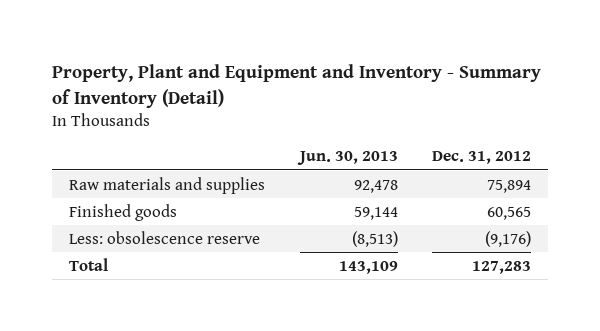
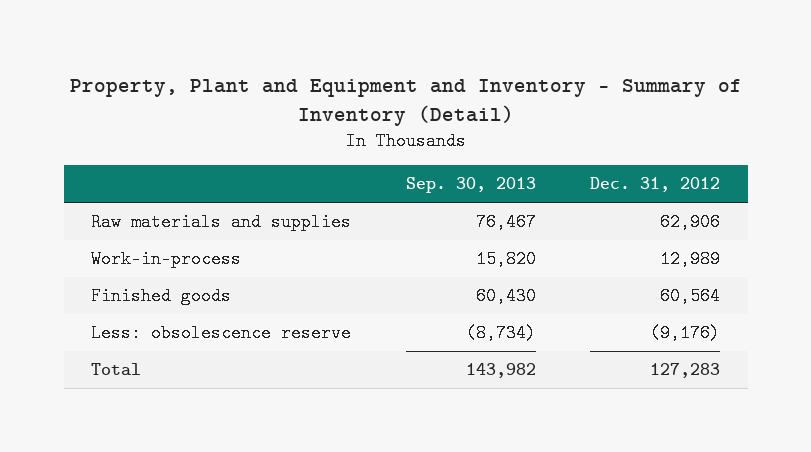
[296,151,398,166] Jun. 30, 2013 -> none
none -> [405,177,536,194] Sep. 30, 2013
[487,179,532,193] 75,894 -> [660,213,721,232] 62,906
none -> [91,250,242,269] Work-in-process
[487,206,532,220] 60,565 -> [660,287,721,306] 60,564

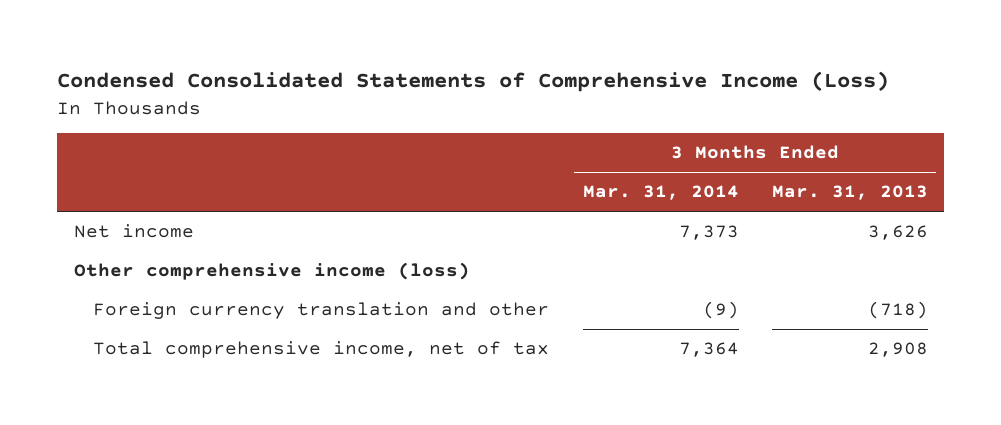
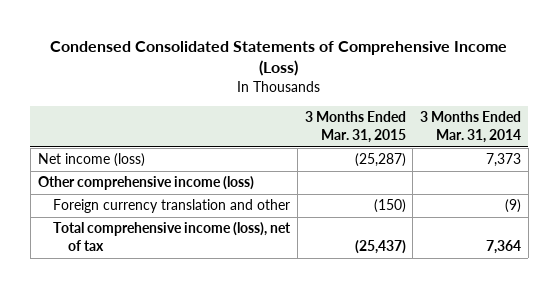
[771,185,928,201] Mar. 31, 2013 -> none
none -> [304,111,406,144] 3 Months Ended Mar. 31, 2015
[73,224,194,239] Net income -> [37,153,145,168] Net income (loss)
[93,341,550,359] Total comprehensive income, net of tax -> [52,222,291,252] Total comprehensive income (loss), net of tax

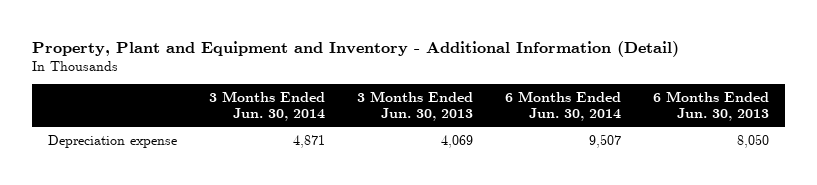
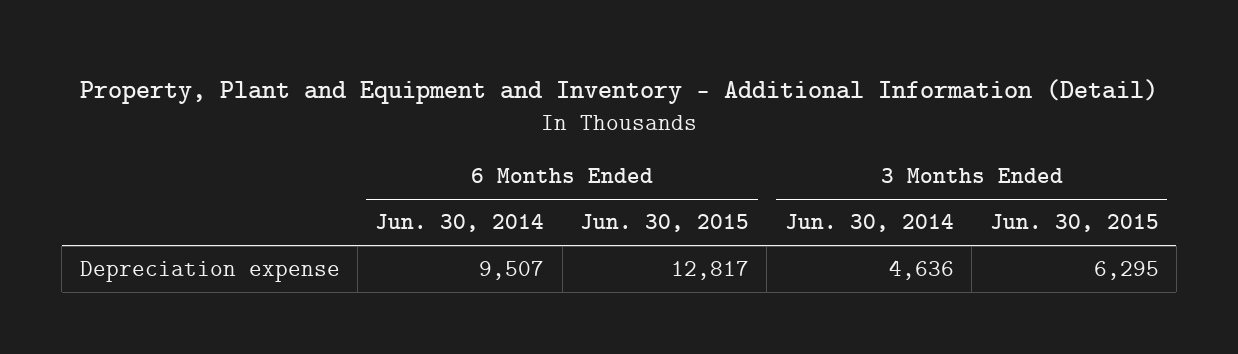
[356,90,473,121] 3 Months Ended Jun. 30, 2013 -> none
[652,90,769,121] 6 Months Ended Jun. 30, 2013 -> none
none -> [580,214,750,233] Jun. 30, 2015
none -> [989,214,1159,233] Jun. 30, 2015
[292,134,325,148] 4,871 -> [888,260,954,281] 4,636

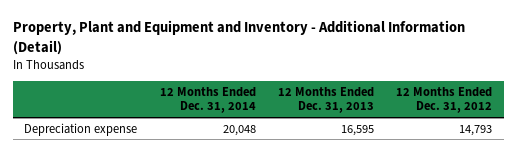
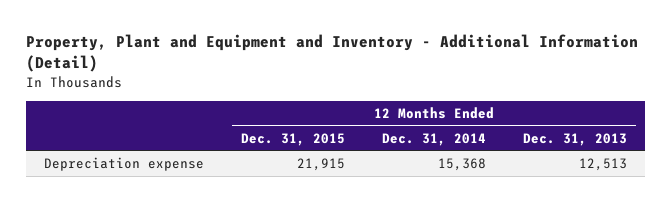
[396,86,493,114] 12 Months Ended Dec. 31, 2012 -> none
none -> [241,132,346,146] Dec. 31, 2015
[222,124,256,136] 20,048 -> [438,158,487,172] 15,368
[340,124,374,136] 16,595 -> [578,158,627,172] 12,513

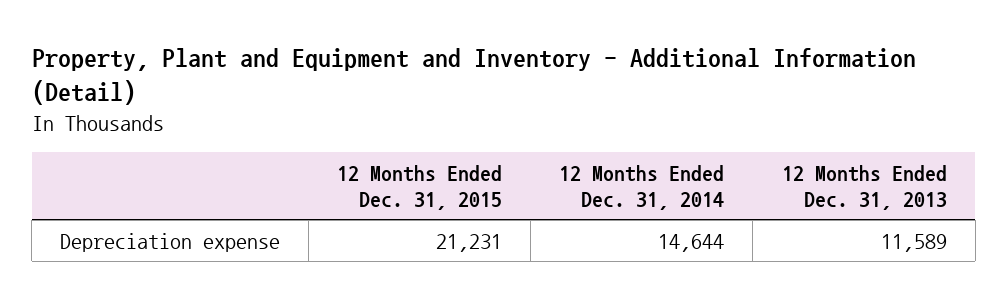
[297,158,346,172] 21,915 -> [436,233,503,252] 21,231
[438,158,487,172] 15,368 -> [658,233,725,252] 14,644
[578,158,627,172] 12,513 -> [880,233,947,252] 11,589

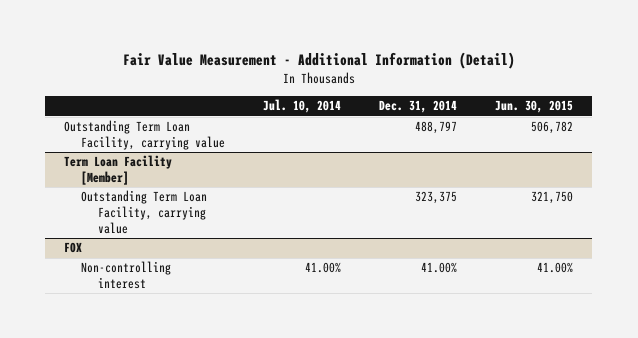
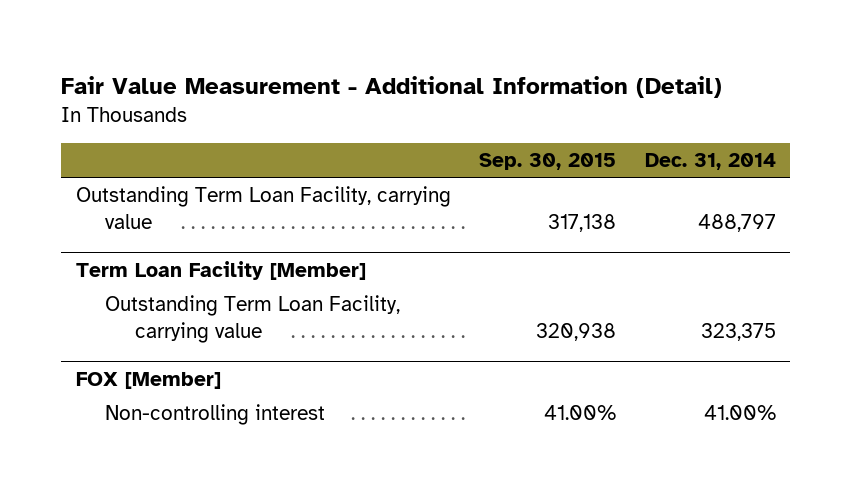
[263,99,342,114] Jul. 10, 2014 -> none
[495,100,574,114] Jun. 30, 2015 -> none
none -> [479,153,617,171] Sep. 30, 2015
[64,242,83,254] FOX -> [75,371,221,389] FOX [Member]

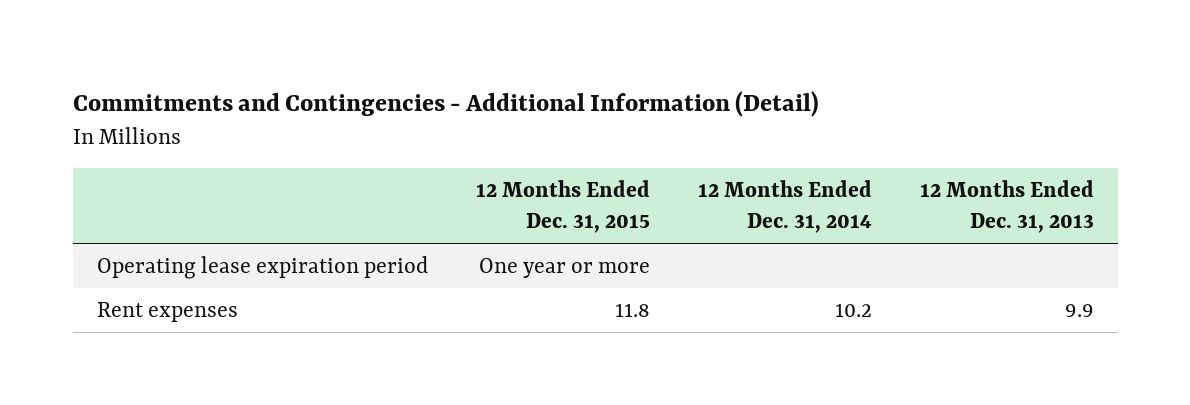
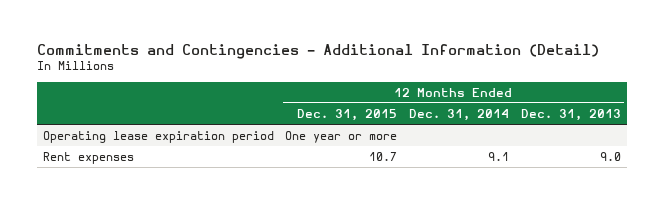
[614,303,650,318] 11.8 -> [369,151,398,161] 10.7
[834,303,872,318] 10.2 -> [488,151,510,161] 9.1
[1064,304,1094,318] 9.9 -> [600,151,622,161] 9.0

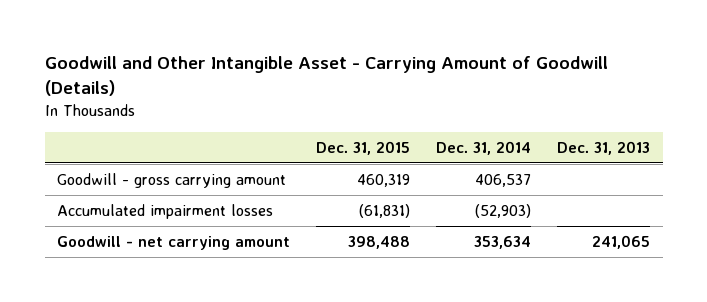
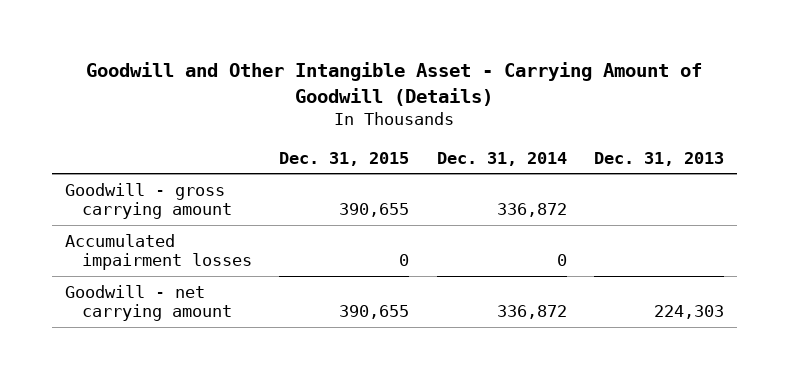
[357,173,411,187] 460,319 -> [339,203,410,218] 390,655
[474,173,531,187] 406,537 -> [496,203,567,218] 336,872
[359,203,411,218] (61,831) -> [399,254,410,267] 0
[474,203,531,218] (52,903) -> [556,254,567,267] 0
[348,235,411,249] 398,488 -> [339,305,410,320] 390,655
[473,235,531,249] 353,634 -> [496,305,567,320] 336,872
[591,234,650,249] 241,065 -> [653,305,724,320] 224,303

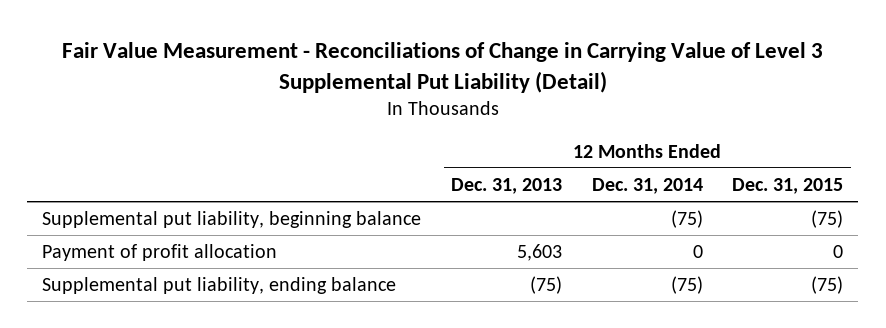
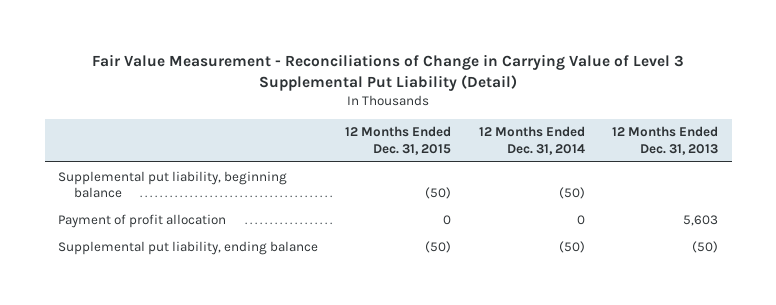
[670,209,703,228] (75) -> [558,187,585,200] (50)
[811,209,844,228] (75) -> [425,187,452,200] (50)
[530,275,563,294] (75) -> [692,240,719,253] (50)
[670,275,703,294] (75) -> [558,240,585,253] (50)
[811,275,844,294] (75) -> [425,240,452,253] (50)

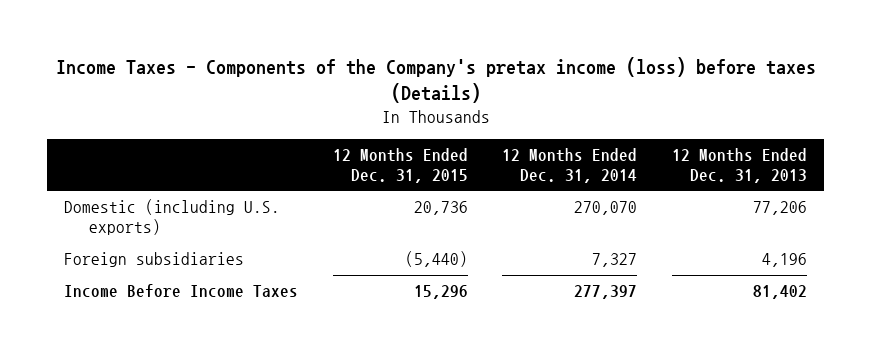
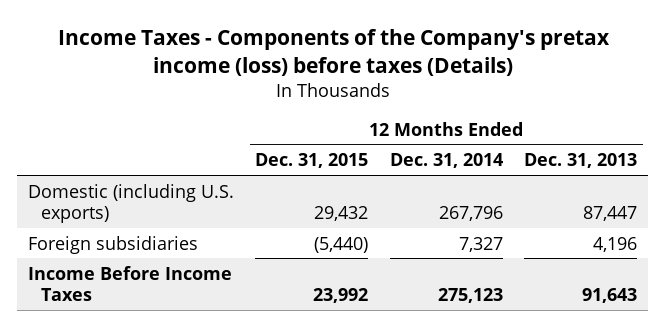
[413,201,468,216] 20,736 -> [314,206,369,222] 29,432
[574,201,638,216] 270,070 -> [438,206,503,222] 267,796
[753,201,808,216] 77,206 -> [583,206,638,222] 87,447
[413,285,468,300] 15,296 -> [313,288,369,304] 23,992
[574,285,638,300] 277,397 -> [437,288,503,304] 275,123
[753,285,808,300] 81,402 -> [582,288,638,304] 91,643

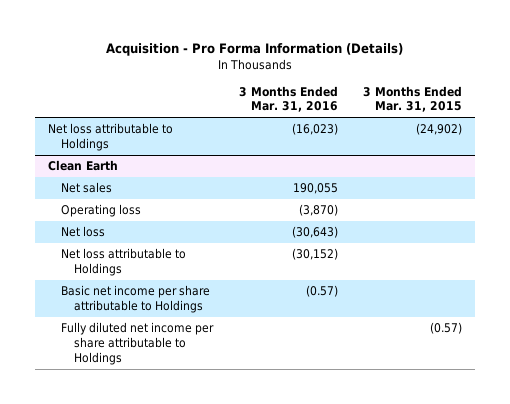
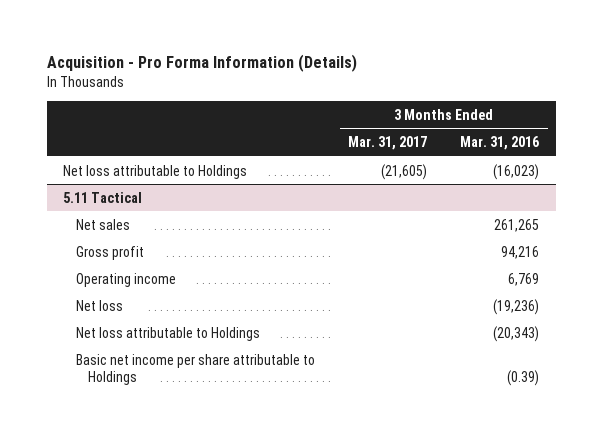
[363,85,463,113] 3 Months Ended Mar. 31, 2015 -> none
none -> [347,136,427,151] Mar. 31, 2017
[48,160,119,172] Clean Earth -> none
[61,322,215,365] Fully diluted net income per share attributable to Holdings -> none
none -> [63,191,143,203] 5.11 Tactical
[292,183,338,195] 190,055 -> [494,218,540,232] 261,265
none -> [75,245,144,260] Gross profit
[61,204,142,218] Operating loss -> [75,272,176,287] Operating income
[298,204,338,217] (3,870) -> [508,272,540,286] 6,769
[291,226,338,239] (30,643) -> [493,298,540,315] (19,236)
[291,248,338,261] (30,152) -> [493,325,540,342] (20,343)
[305,285,338,298] (0.57) -> [507,370,540,387] (0.39)

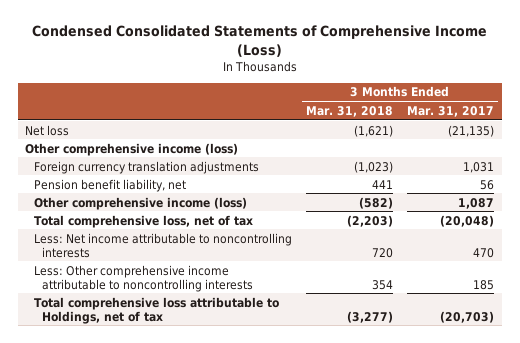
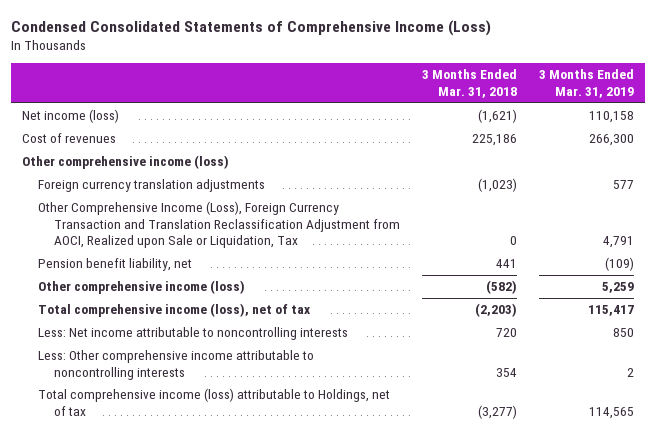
[407,105,495,117] Mar. 31, 2017 -> none
none -> [538,69,634,99] 3 Months Ended Mar. 31, 2019
[25,124,70,136] Net loss -> [22,109,120,124] Net income (loss)
none -> [22,133,117,144] Cost of revenues
none -> [38,201,400,249] Other Comprehensive Income (Loss), Foreign Currency Transaction and Translation Reclassification Adjustment from AOCI, Realized upon Sale or Liquidation, Tax
[33,214,253,228] Total comprehensive loss, net of tax -> [38,303,311,318] Total comprehensive income (loss), net of tax
[33,296,279,324] Total comprehensive loss attributable to Holdings, net of tax -> [38,388,391,416] Total comprehensive income (loss) attributable to Holdings, net of tax

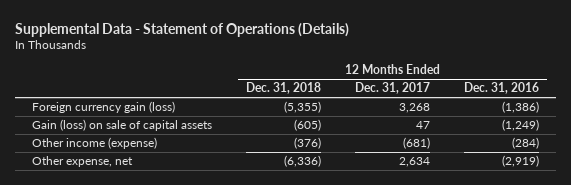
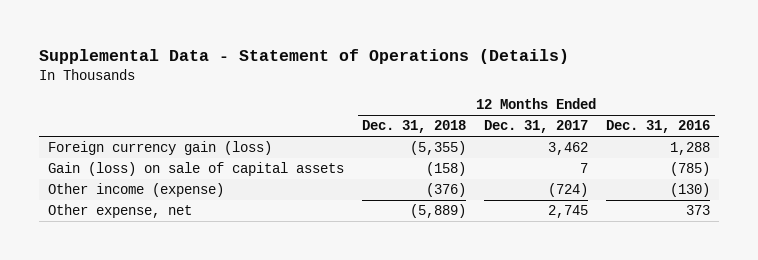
[399,103,431,114] 3,268 -> [548,142,589,156] 3,462
[501,101,539,114] (1,386) -> [670,142,711,156] 1,288
[294,119,322,132] (605) -> [426,162,467,177] (158)
[416,121,431,130] 47 -> [580,163,589,174] 7
[501,119,539,132] (1,249) -> [670,162,711,177] (785)
[403,137,431,150] (681) -> [548,183,589,198] (724)
[511,137,539,150] (284) -> [670,183,711,198] (130)
[284,155,322,168] (6,336) -> [410,204,467,219] (5,889)
[399,157,431,168] 2,634 -> [548,205,589,219] 2,745
[501,155,539,168] (2,919) -> [686,205,711,216] 373

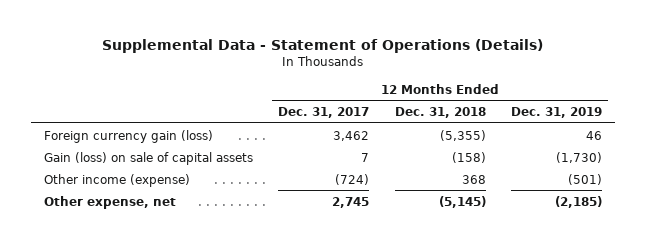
[606,120,711,134] Dec. 31, 2016 -> none
none -> [510,106,602,118] Dec. 31, 2019
[426,183,467,198] (376) -> [461,174,486,184] 368
[410,204,467,219] (5,889) -> [438,195,486,208] (5,145)

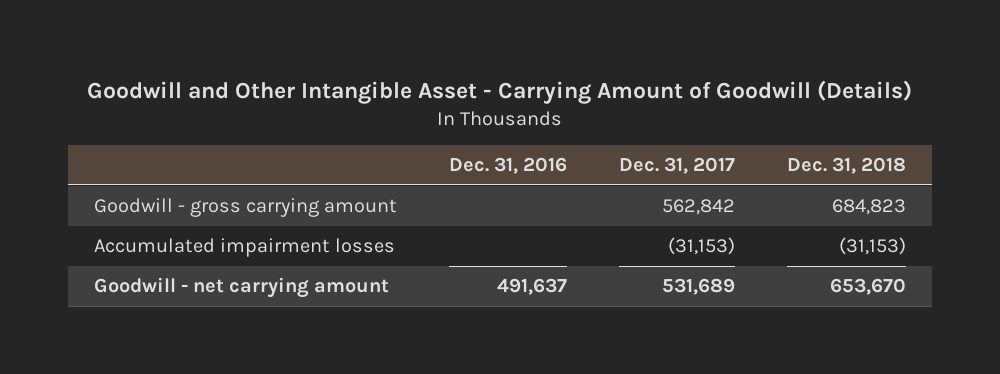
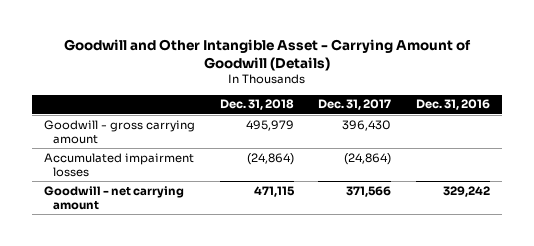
[661,199,735,216] 562,842 -> [342,119,392,131] 396,430
[831,199,906,216] 684,823 -> [245,119,294,131] 495,979
[667,237,735,256] (31,153) -> [344,152,392,165] (24,864)
[838,237,906,256] (31,153) -> [246,152,294,165] (24,864)
[496,278,567,296] 491,637 -> [443,185,491,197] 329,242
[661,278,735,296] 531,689 -> [346,185,392,197] 371,566
[829,278,906,296] 653,670 -> [253,185,295,197] 471,115

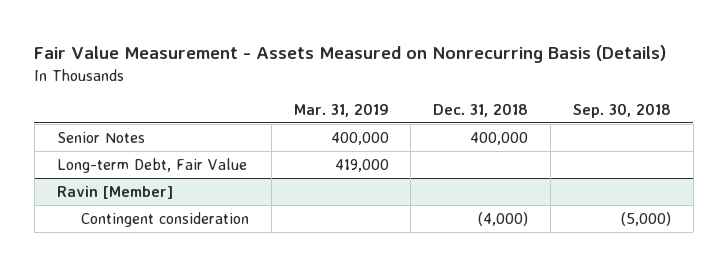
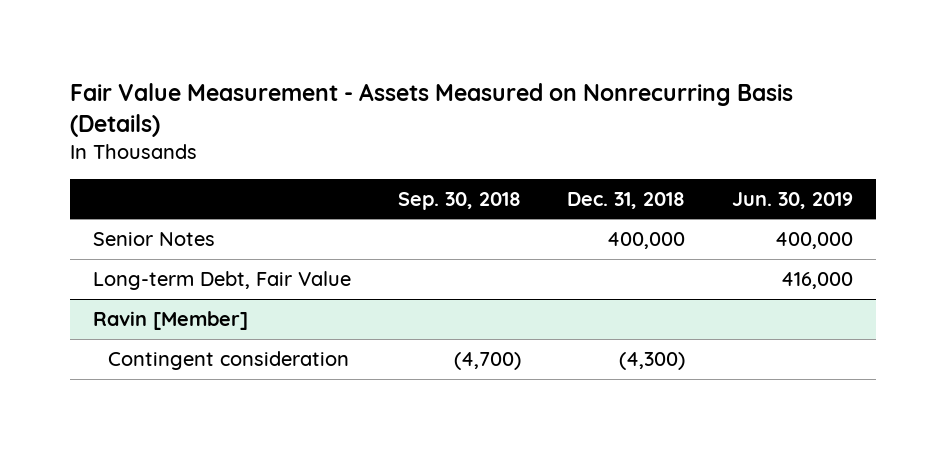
[293,103,389,118] Mar. 31, 2019 -> none
none -> [732,191,854,209] Jun. 30, 2019
[478,211,529,226] (4,000) -> [619,351,686,370] (4,300)
[620,211,671,226] (5,000) -> [453,351,521,370] (4,700)

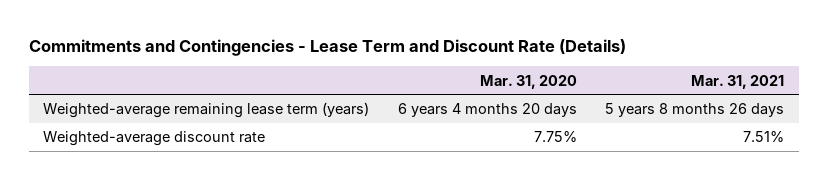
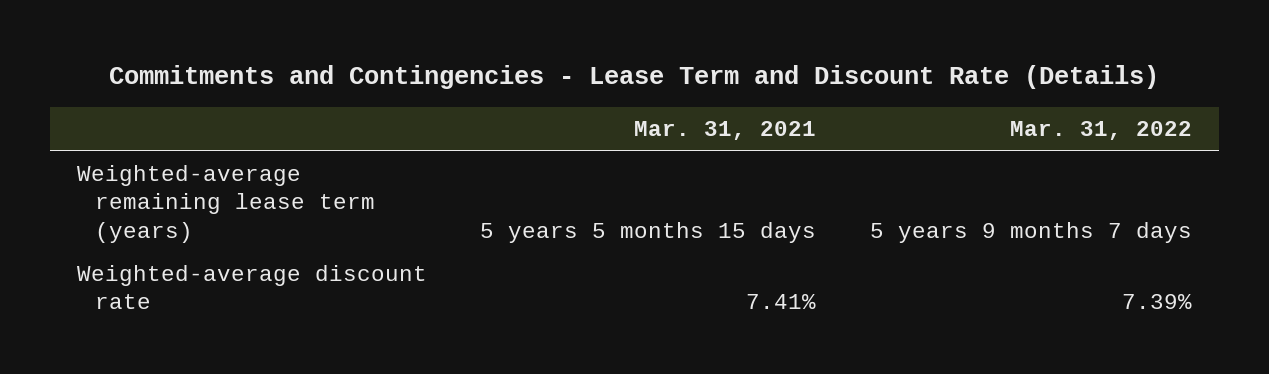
[479,74,577,89] Mar. 31, 2020 -> none
none -> [1010,121,1193,141] Mar. 31, 2022
[605,103,785,118] 5 years 8 months 26 days -> [480,221,817,243] 5 years 5 months 15 days
[743,131,785,143] 7.51% -> [746,294,817,310] 7.41%

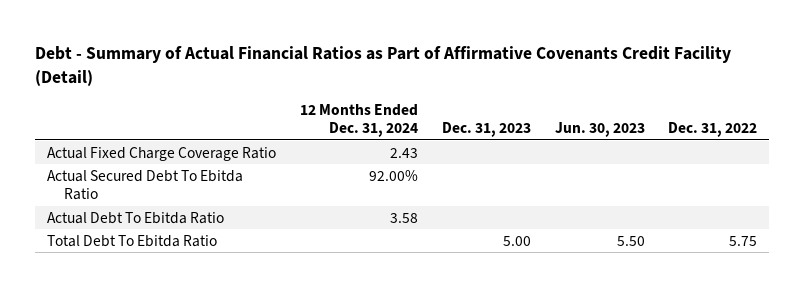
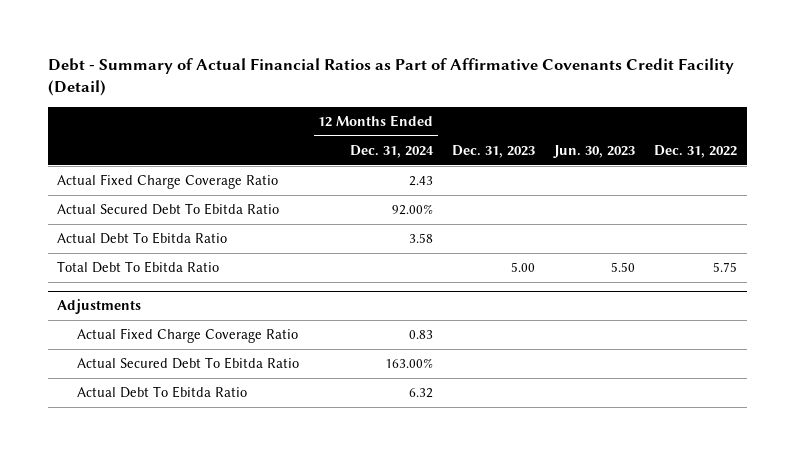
none -> [57,299,142,315] Adjustments
none -> [77,328,299,344] Actual Fixed Charge Coverage Ratio
none -> [77,357,300,370] Actual Secured Debt To Ebitda Ratio
none -> [77,386,248,399] Actual Debt To Ebitda Ratio

